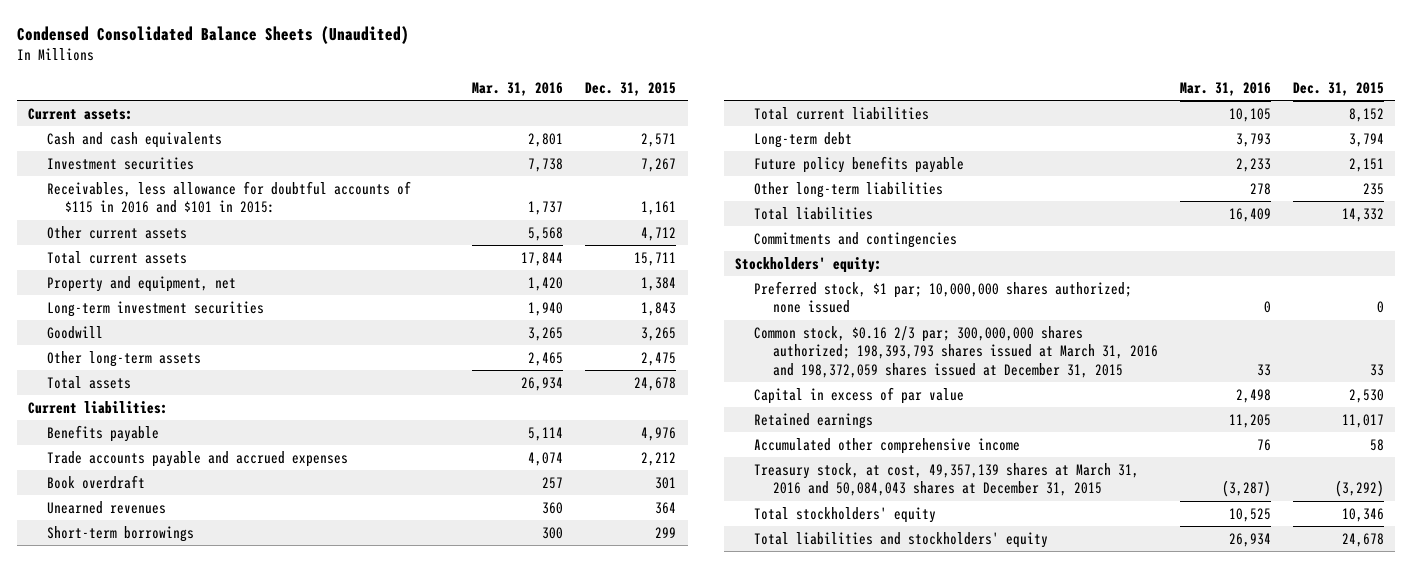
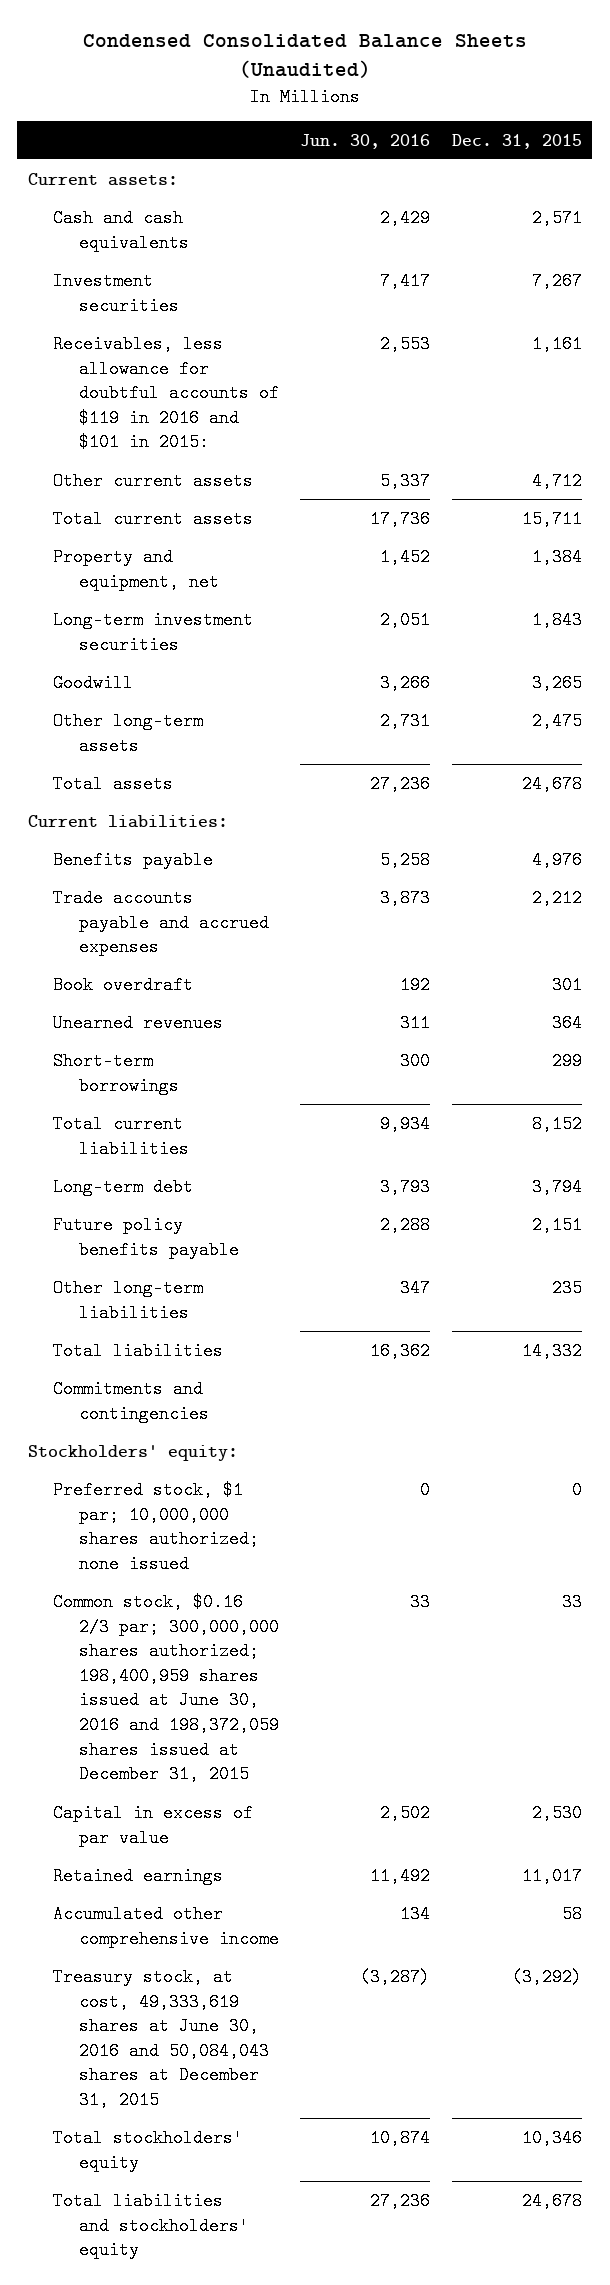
[472,81,564,96] Mar. 31, 2016 -> none
none -> [300,133,431,149] Jun. 30, 2016
[46,180,411,214] Receivables, less allowance for doubtful accounts of $115 in 2016 and $101 in 2015: -> [53,334,279,452] Receivables, less allowance for doubtful accounts of $119 in 2016 and $101 in 2015:
[753,325,1158,378] Common stock, $0.16 2/3 par; 300,000,000 shares authorized; 198,393,793 shares issued at March 31, 2016 and 198,372,059 shares issued at December 31, 2015 -> [53,1592,279,1784] Common stock, $0.16 2/3 par; 300,000,000 shares authorized; 198,400,959 shares issued at June 30, 2016 and 198,372,059 shares issued at December 31, 2015
[753,462,1139,497] Treasury stock, at cost, 49,357,139 shares at March 31, 2016 and 50,084,043 shares at December 31, 2015 -> [53,1967,269,2110] Treasury stock, at cost, 49,333,619 shares at June 30, 2016 and 50,084,043 shares at December 31, 2015

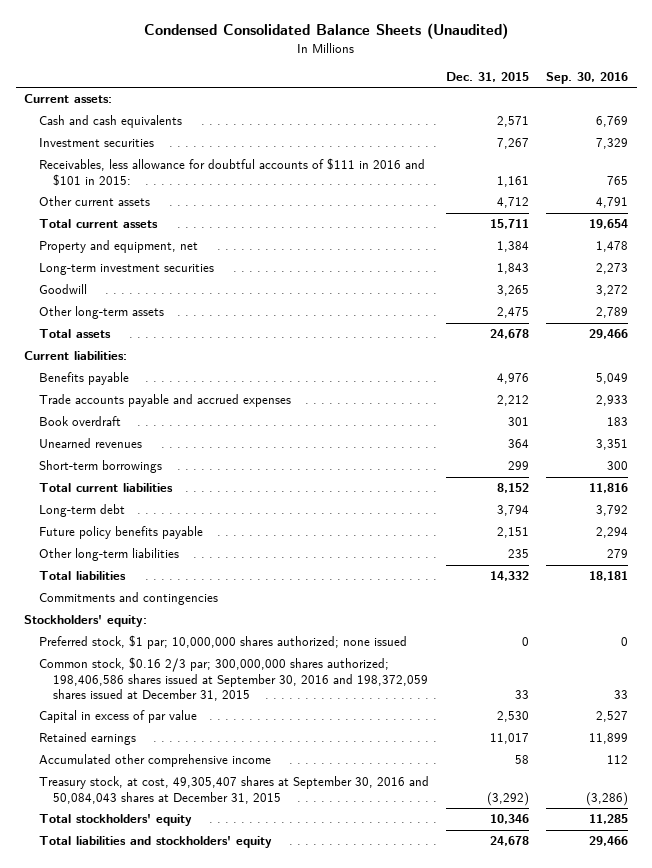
[300,133,431,149] Jun. 30, 2016 -> none
none -> [546,71,629,84] Sep. 30, 2016
[53,334,279,452] Receivables, less allowance for doubtful accounts of $119 in 2016 and $101 in 2015: -> [38,158,425,186] Receivables, less allowance for doubtful accounts of $111 in 2016 and $101 in 2015:
[53,1592,279,1784] Common stock, $0.16 2/3 par; 300,000,000 shares authorized; 198,400,959 shares issued at June 30, 2016 and 198,372,059 shares issued at December 31, 2015 -> [38,657,429,701] Common stock, $0.16 2/3 par; 300,000,000 shares authorized; 198,406,586 shares issued at September 30, 2016 and 198,372,059 shares issued at December 31, 2015
[53,1967,269,2110] Treasury stock, at cost, 49,333,619 shares at June 30, 2016 and 50,084,043 shares at December 31, 2015 -> [38,776,429,804] Treasury stock, at cost, 49,305,407 shares at September 30, 2016 and 50,084,043 shares at December 31, 2015

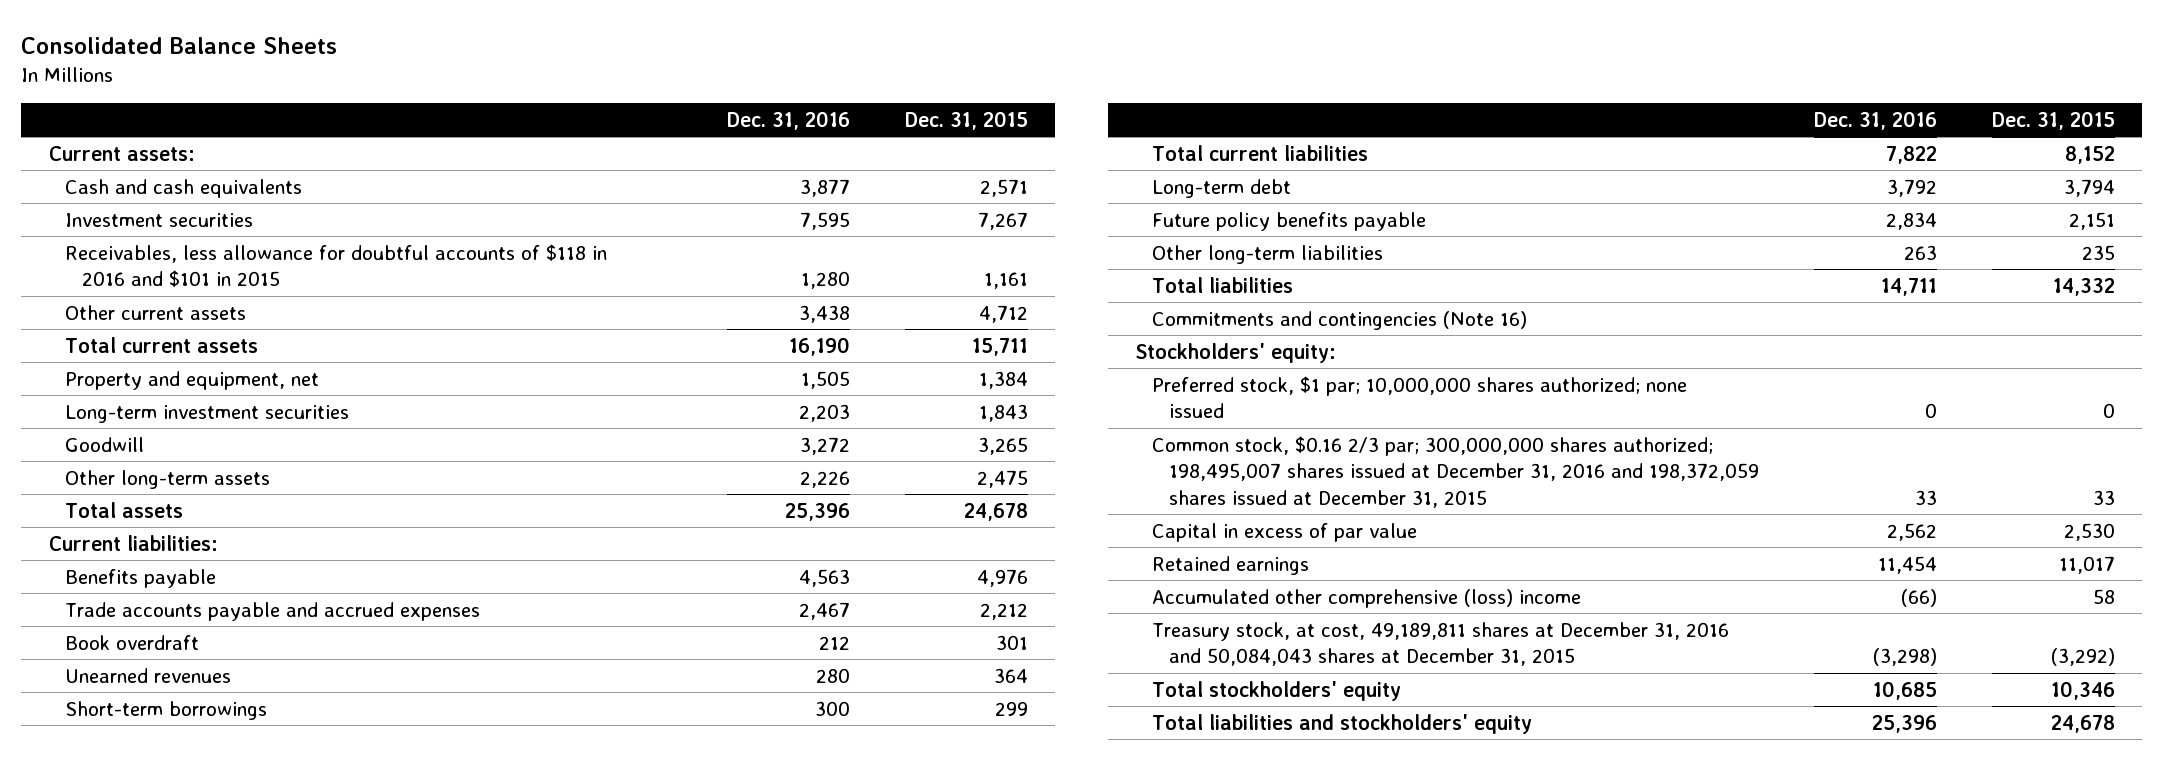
[144,23,509,40] Condensed Consolidated Balance Sheets (Unaudited) -> [21,36,338,54] Consolidated Balance Sheets
[546,71,629,84] Sep. 30, 2016 -> none
none -> [727,110,851,130] Dec. 31, 2016
[38,158,425,186] Receivables, less allowance for doubtful accounts of $111 in 2016 and $101 in 2015: -> [65,243,608,288] Receivables, less allowance for doubtful accounts of $118 in 2016 and $101 in 2015
[38,592,218,606] Commitments and contingencies -> [1152,310,1528,330] Commitments and contingencies (Note 16)
[38,657,429,701] Common stock, $0.16 2/3 par; 300,000,000 shares authorized; 198,406,586 shares issued at September 30, 2016 and 198,372,059 shares issued at December 31, 2015 -> [1152,435,1760,508] Common stock, $0.16 2/3 par; 300,000,000 shares authorized; 198,495,007 shares issued at December 31, 2016 and 198,372,059 shares issued at December 31, 2015
[38,754,271,768] Accumulated other comprehensive income -> [1152,588,1582,608] Accumulated other comprehensive (loss) income
[38,776,429,804] Treasury stock, at cost, 49,305,407 shares at September 30, 2016 and 50,084,043 shares at December 31, 2015 -> [1152,621,1730,667] Treasury stock, at cost, 49,189,811 shares at December 31, 2016 and 50,084,043 shares at December 31, 2015

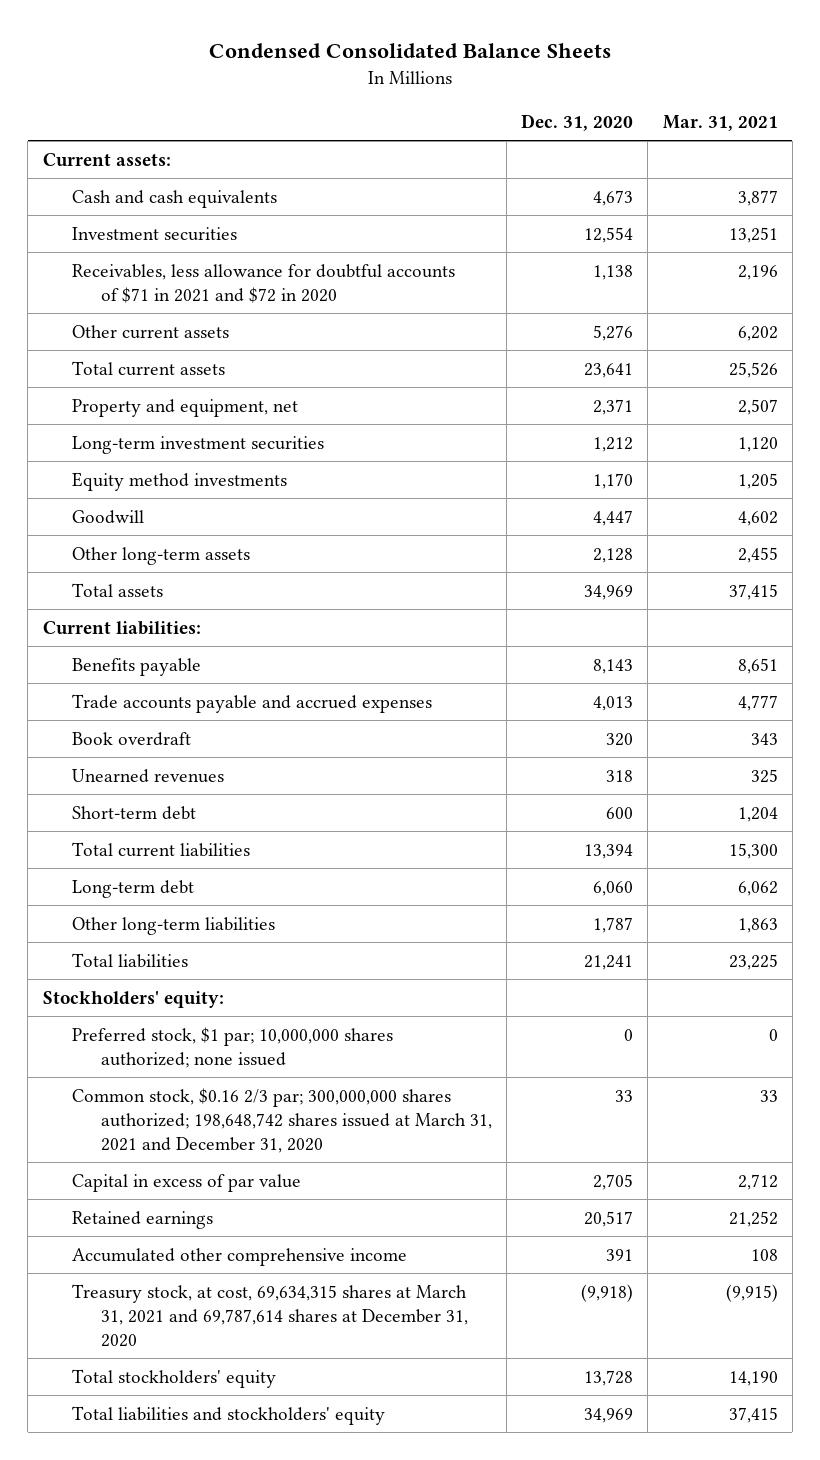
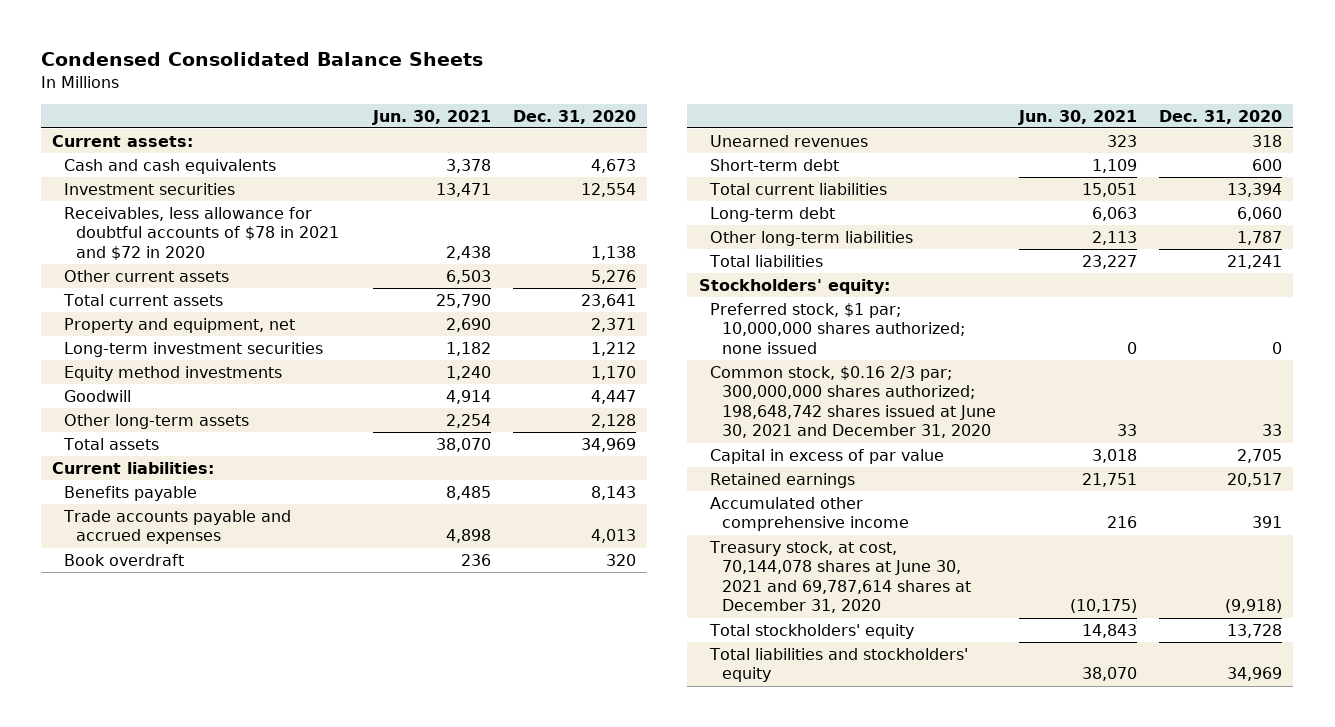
[662,114,778,131] Mar. 31, 2021 -> none
none -> [371,109,491,125] Jun. 30, 2021
[71,263,455,303] Receivables, less allowance for doubtful accounts of $71 in 2021 and $72 in 2020 -> [64,206,340,260] Receivables, less allowance for doubtful accounts of $78 in 2021 and $72 in 2020
[71,1087,492,1153] Common stock, $0.16 2/3 par; 300,000,000 shares authorized; 198,648,742 shares issued at March 31, 2021 and December 31, 2020 -> [710,365,997,439] Common stock, $0.16 2/3 par; 300,000,000 shares authorized; 198,648,742 shares issued at June 30, 2021 and December 31, 2020
[71,1283,468,1347] Treasury stock, at cost, 69,634,315 shares at March 31, 2021 and 69,787,614 shares at December 31, 2020 -> [709,540,972,614] Treasury stock, at cost, 70,144,078 shares at June 30, 2021 and 69,787,614 shares at December 31, 2020

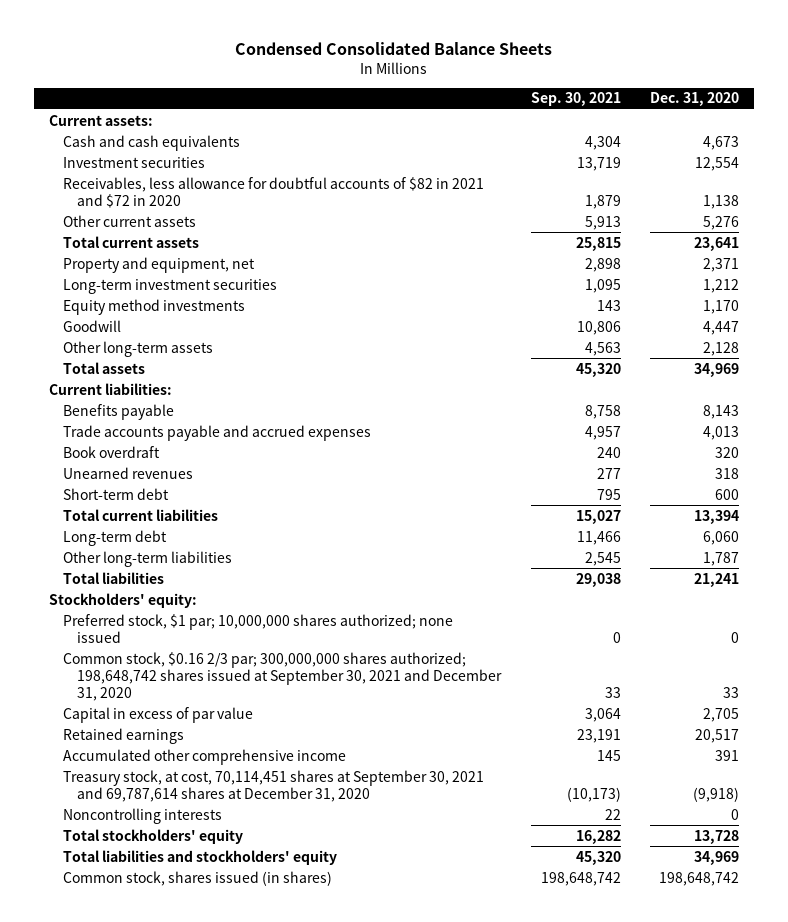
[371,109,491,125] Jun. 30, 2021 -> none
none -> [530,92,621,107] Sep. 30, 2021
[64,206,340,260] Receivables, less allowance for doubtful accounts of $78 in 2021 and $72 in 2020 -> [62,176,484,208] Receivables, less allowance for doubtful accounts of $82 in 2021 and $72 in 2020
[710,365,997,439] Common stock, $0.16 2/3 par; 300,000,000 shares authorized; 198,648,742 shares issued at June 30, 2021 and December 31, 2020 -> [62,651,502,701] Common stock, $0.16 2/3 par; 300,000,000 shares authorized; 198,648,742 shares issued at September 30, 2021 and December 31, 2020
[709,540,972,614] Treasury stock, at cost, 70,144,078 shares at June 30, 2021 and 69,787,614 shares at December 31, 2020 -> [62,769,484,802] Treasury stock, at cost, 70,114,451 shares at September 30, 2021 and 69,787,614 shares at December 31, 2020
none -> [62,807,222,824] Noncontrolling interests
none -> [62,870,332,886] Common stock, shares issued (in shares)

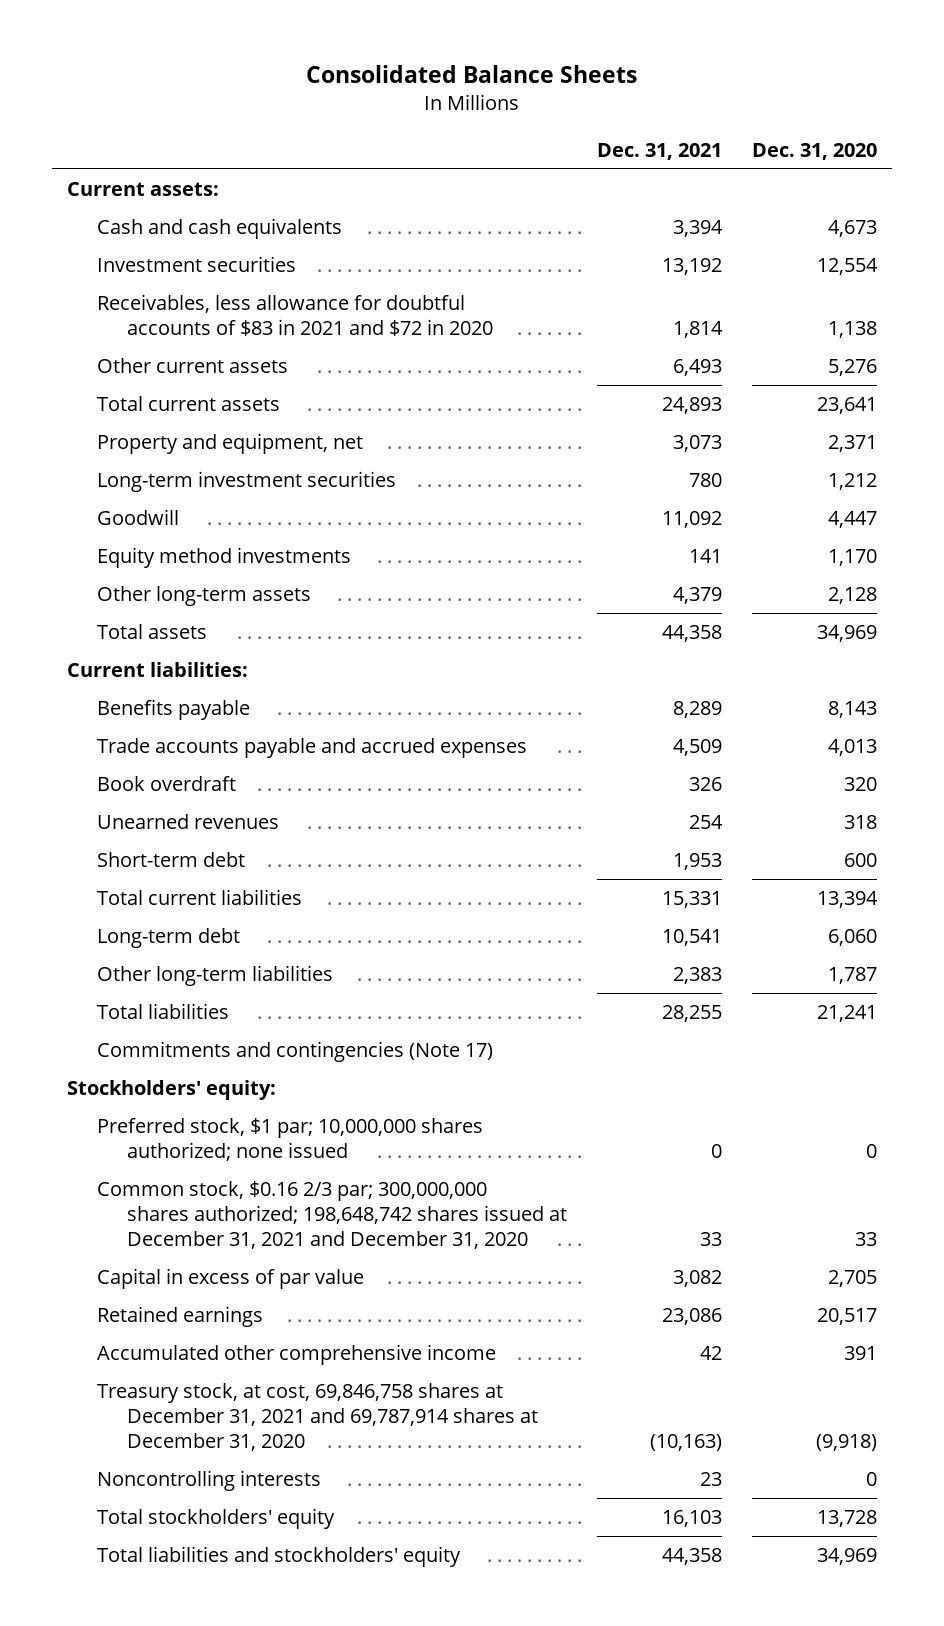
[235,42,553,56] Condensed Consolidated Balance Sheets -> [305,64,637,83] Consolidated Balance Sheets
[530,92,621,107] Sep. 30, 2021 -> none
none -> [596,142,722,160] Dec. 31, 2021
[62,176,484,208] Receivables, less allowance for doubtful accounts of $82 in 2021 and $72 in 2020 -> [96,294,493,337] Receivables, less allowance for doubtful accounts of $83 in 2021 and $72 in 2020
[62,298,245,315] Equity method investments -> [96,547,351,569] Equity method investments
none -> [96,1041,493,1063] Commitments and contingencies (Note 17)
[62,651,502,701] Common stock, $0.16 2/3 par; 300,000,000 shares authorized; 198,648,742 shares issued at September 30, 2021 and December 31, 2020 -> [96,1181,567,1250] Common stock, $0.16 2/3 par; 300,000,000 shares authorized; 198,648,742 shares issued at December 31, 2021 and December 31, 2020
[62,769,484,802] Treasury stock, at cost, 70,114,451 shares at September 30, 2021 and 69,787,614 shares at December 31, 2020 -> [96,1383,538,1452] Treasury stock, at cost, 69,846,758 shares at December 31, 2021 and 69,787,914 shares at December 31, 2020
[62,870,332,886] Common stock, shares issued (in shares) -> none

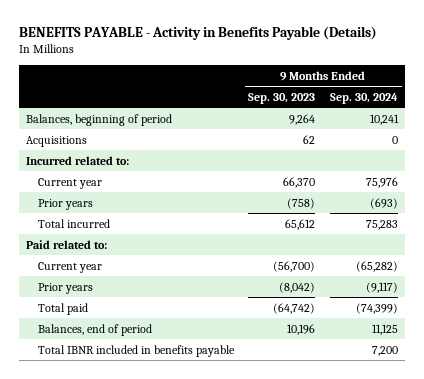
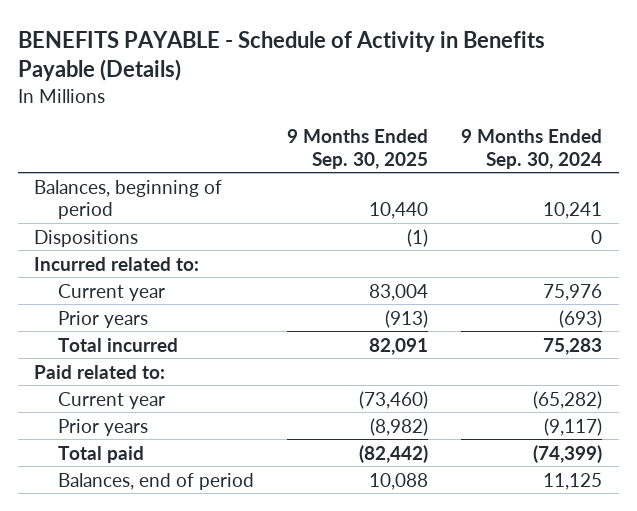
[18,26,377,41] BENEFITS PAYABLE - Activity in Benefits Payable (Details) -> [17,30,545,82] BENEFITS PAYABLE - Schedule of Activity in Benefits Payable (Details)
[248,92,316,104] Sep. 30, 2023 -> none
none -> [287,129,429,169] 9 Months Ended Sep. 30, 2025
[25,135,87,147] Acquisitions -> none
none -> [34,229,139,247] Dispositions
[37,344,235,357] Total IBNR included in benefits payable -> none

